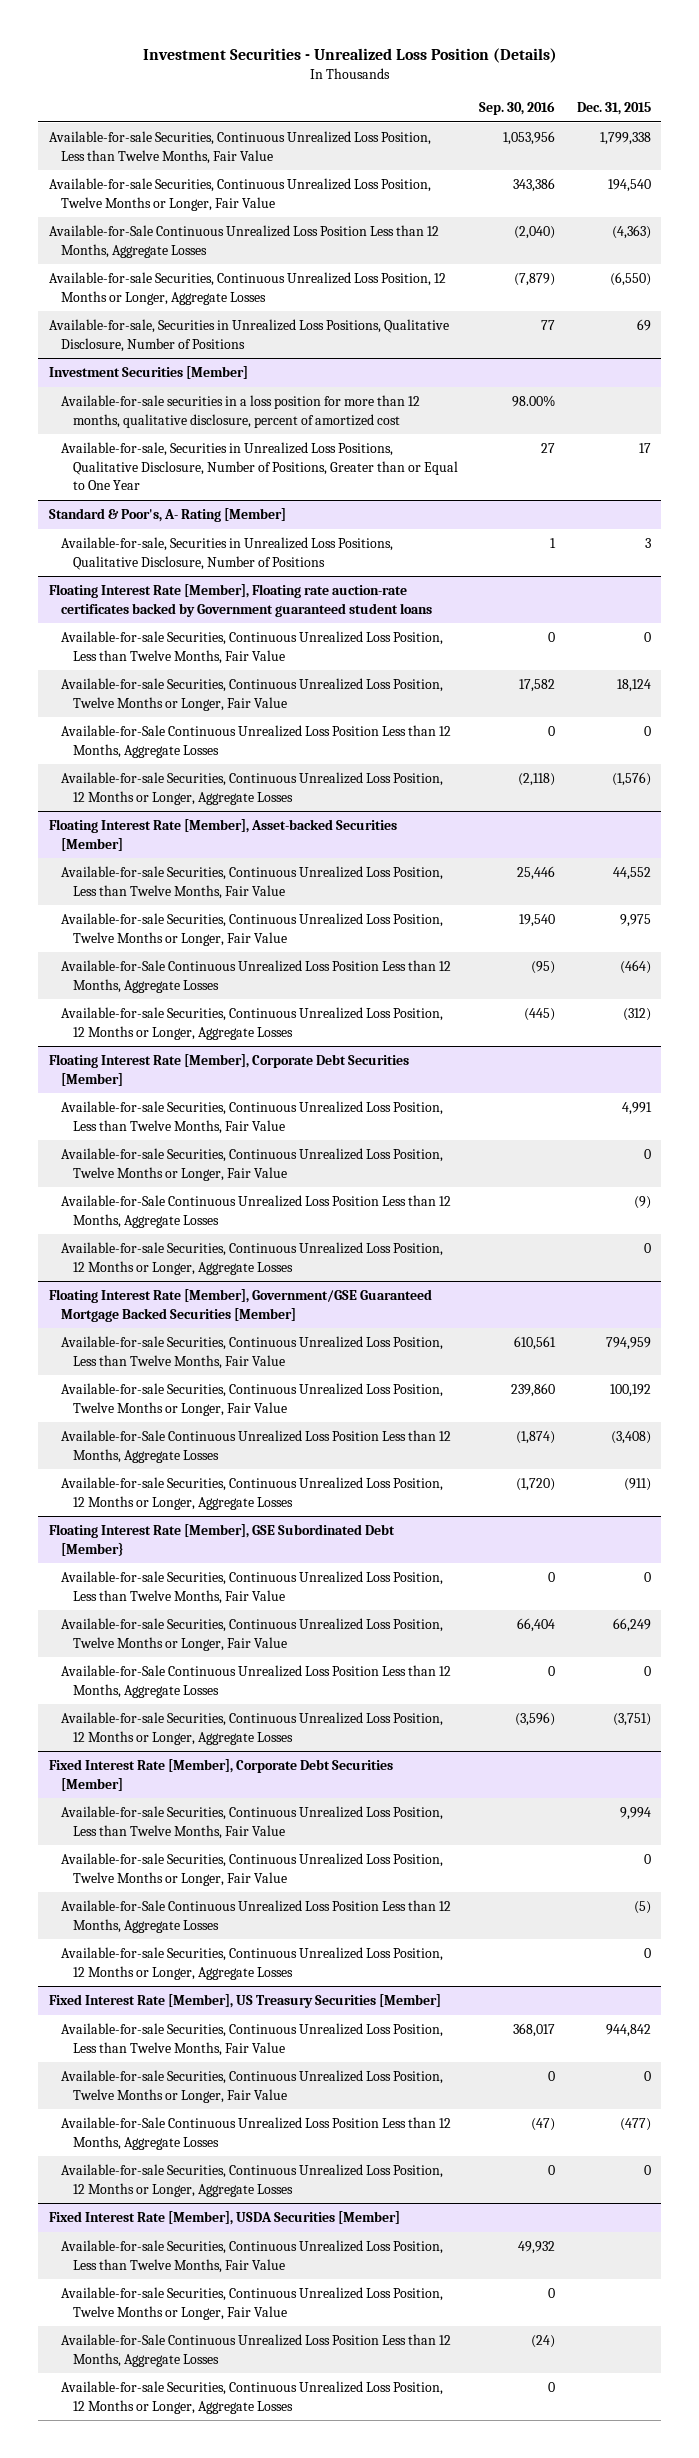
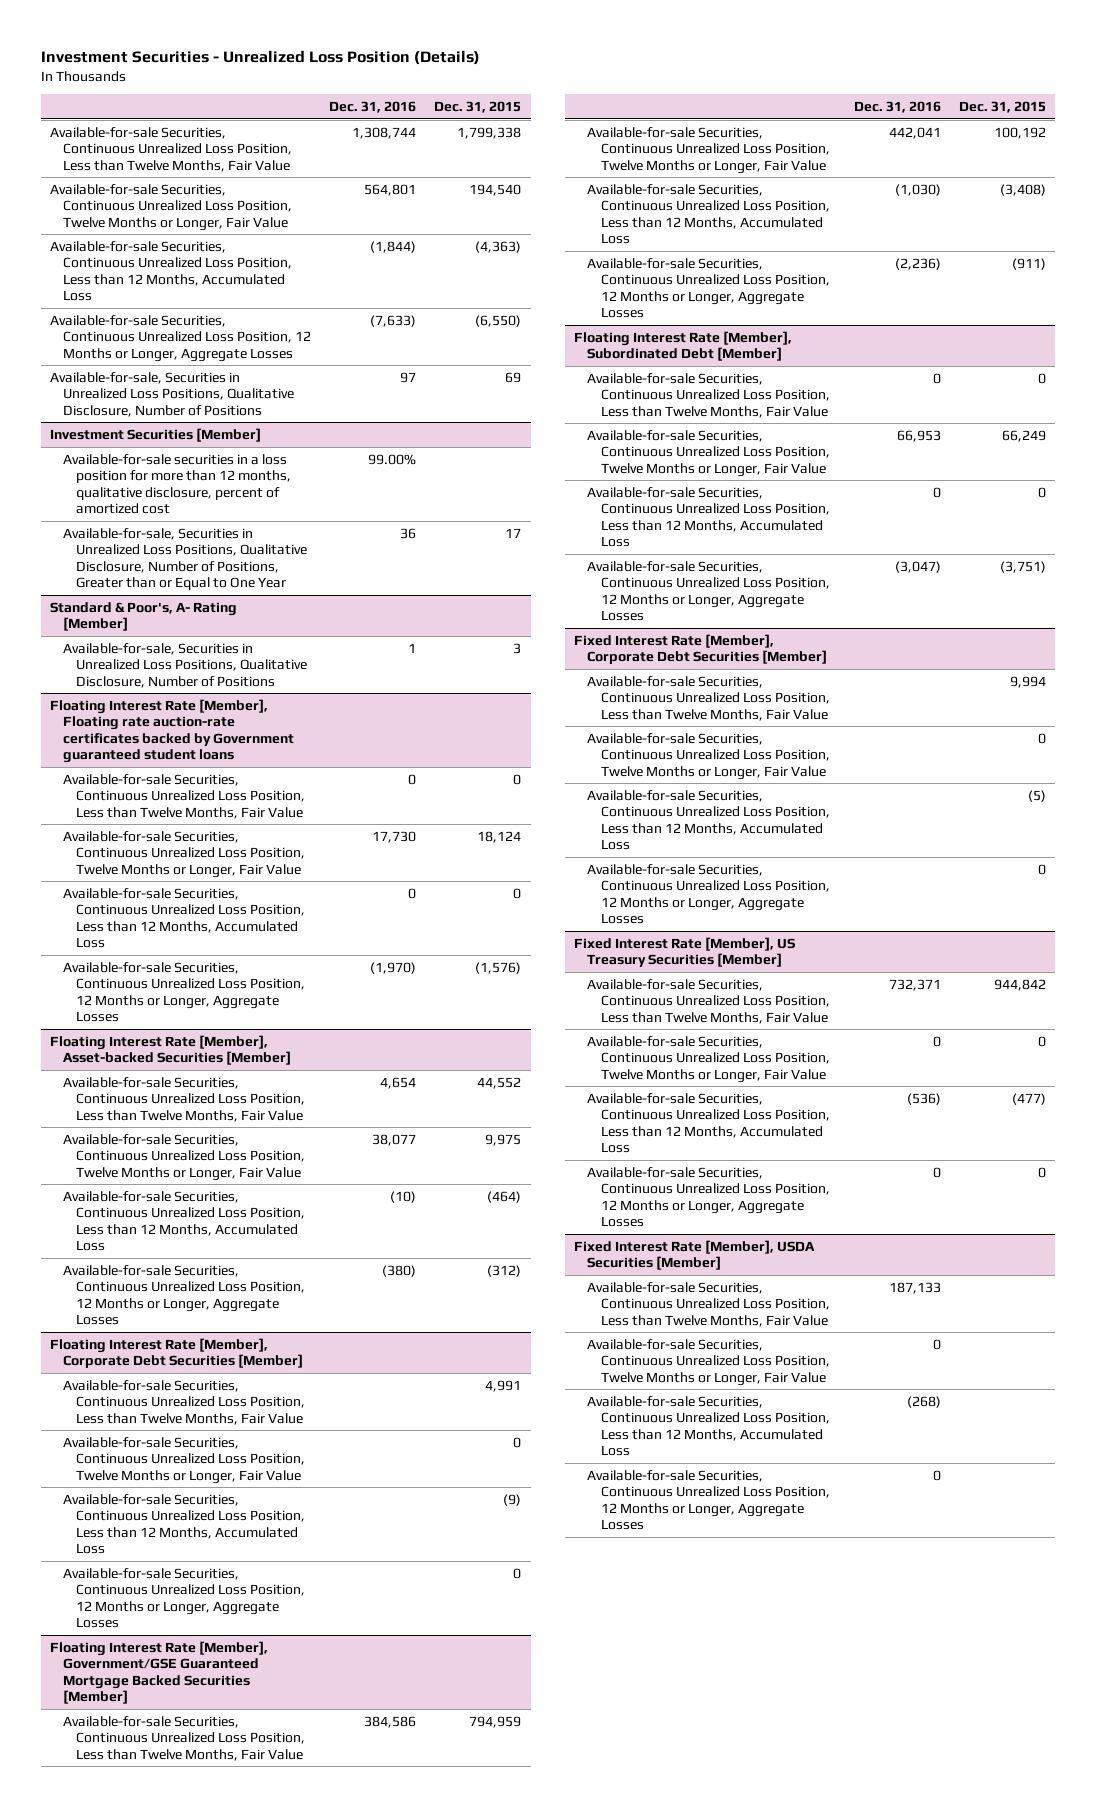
[479,101,556,116] Sep. 30, 2016 -> none
none -> [329,101,417,114] Dec. 31, 2016
[48,225,439,258] Available-for-Sale Continuous Unrealized Loss Position Less than 12 Months, Aggregate Losses -> [49,240,293,302] Available-for-sale Securities, Continuous Unrealized Loss Position, Less than 12 Months, Accumulated Loss
[60,725,451,758] Available-for-Sale Continuous Unrealized Loss Position Less than 12 Months, Aggregate Losses -> [63,887,306,949] Available-for-sale Securities, Continuous Unrealized Loss Position, Less than 12 Months, Accumulated Loss
[60,960,451,993] Available-for-Sale Continuous Unrealized Loss Position Less than 12 Months, Aggregate Losses -> [63,1190,306,1252] Available-for-sale Securities, Continuous Unrealized Loss Position, Less than 12 Months, Accumulated Loss
[60,1195,451,1228] Available-for-Sale Continuous Unrealized Loss Position Less than 12 Months, Aggregate Losses -> [63,1493,306,1555] Available-for-sale Securities, Continuous Unrealized Loss Position, Less than 12 Months, Accumulated Loss
[60,1430,451,1463] Available-for-Sale Continuous Unrealized Loss Position Less than 12 Months, Aggregate Losses -> [587,183,830,245] Available-for-sale Securities, Continuous Unrealized Loss Position, Less than 12 Months, Accumulated Loss
[48,1524,395,1556] Floating Interest Rate [Member], GSE Subordinated Debt [Member} -> [574,330,793,362] Floating Interest Rate [Member], Subordinated Debt [Member]
[60,1665,451,1698] Available-for-Sale Continuous Unrealized Loss Position Less than 12 Months, Aggregate Losses -> [587,486,830,548] Available-for-sale Securities, Continuous Unrealized Loss Position, Less than 12 Months, Accumulated Loss
[60,1900,451,1933] Available-for-Sale Continuous Unrealized Loss Position Less than 12 Months, Aggregate Losses -> [587,789,830,851] Available-for-sale Securities, Continuous Unrealized Loss Position, Less than 12 Months, Accumulated Loss
[60,2117,451,2150] Available-for-Sale Continuous Unrealized Loss Position Less than 12 Months, Aggregate Losses -> [587,1092,830,1154] Available-for-sale Securities, Continuous Unrealized Loss Position, Less than 12 Months, Accumulated Loss
[60,2334,451,2367] Available-for-Sale Continuous Unrealized Loss Position Less than 12 Months, Aggregate Losses -> [587,1395,830,1457] Available-for-sale Securities, Continuous Unrealized Loss Position, Less than 12 Months, Accumulated Loss

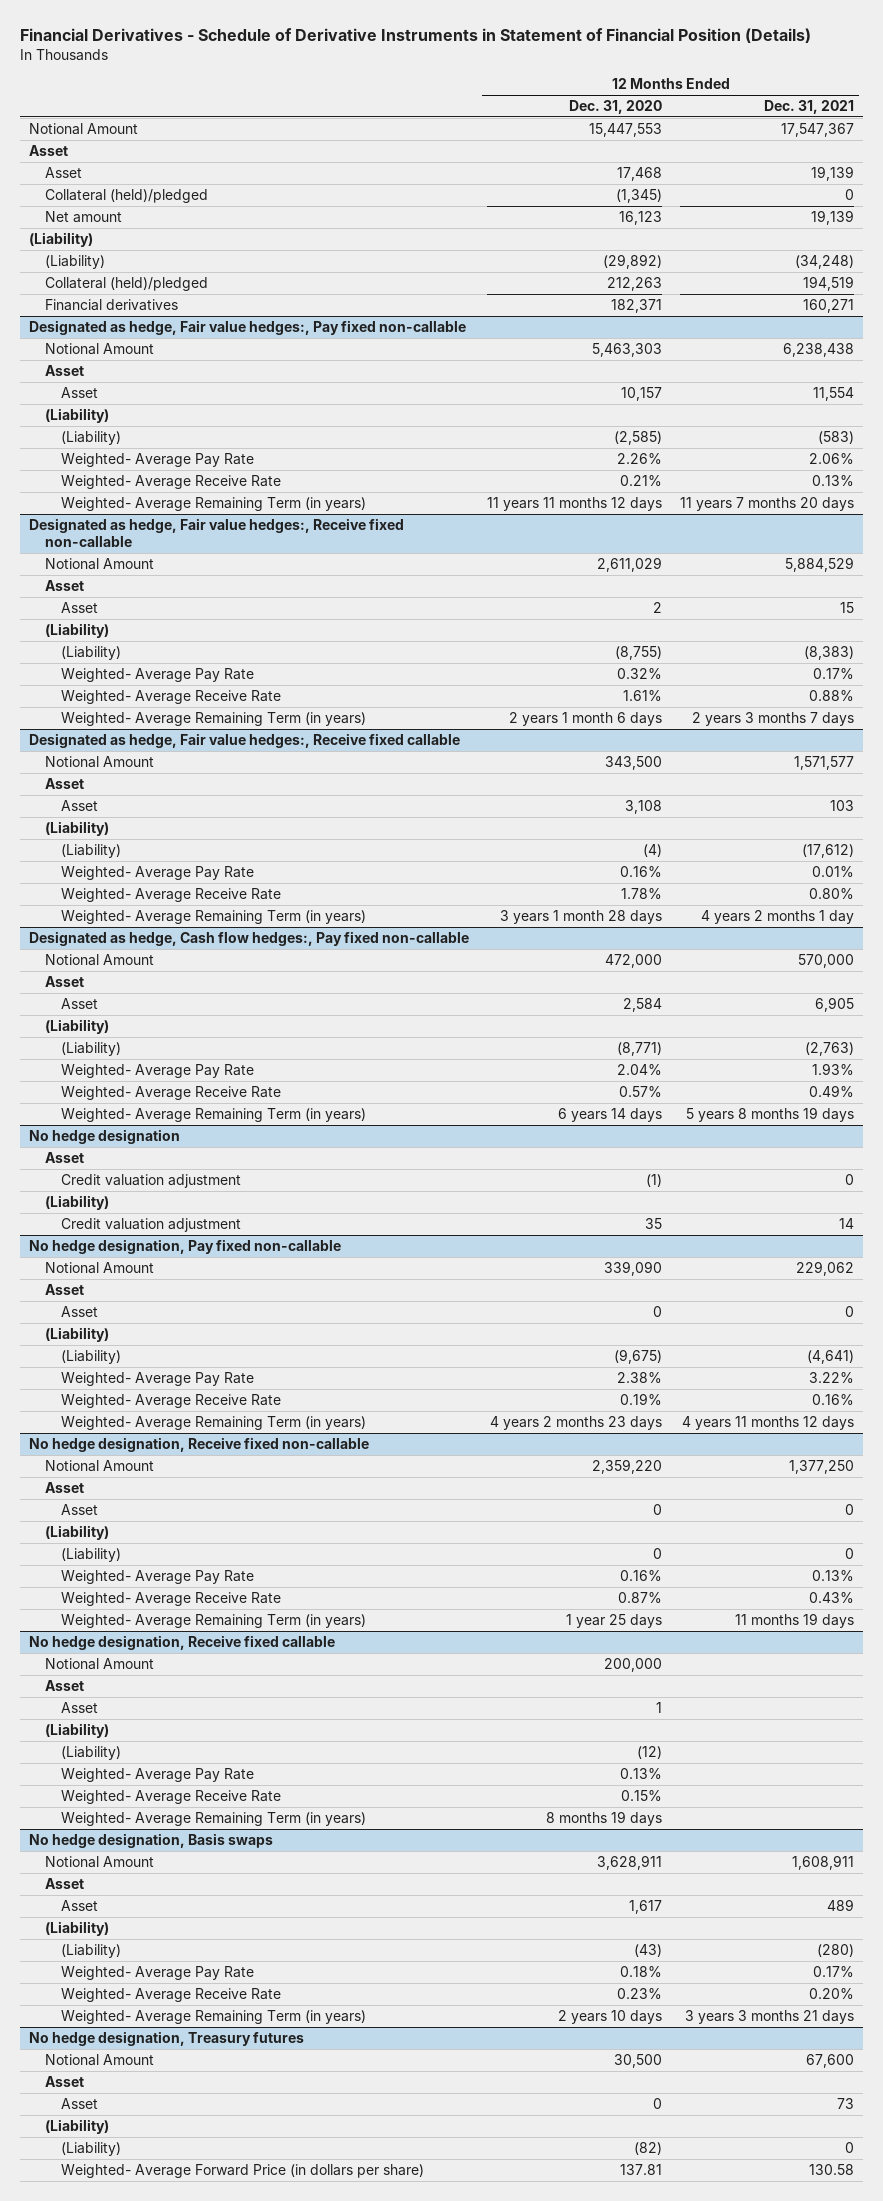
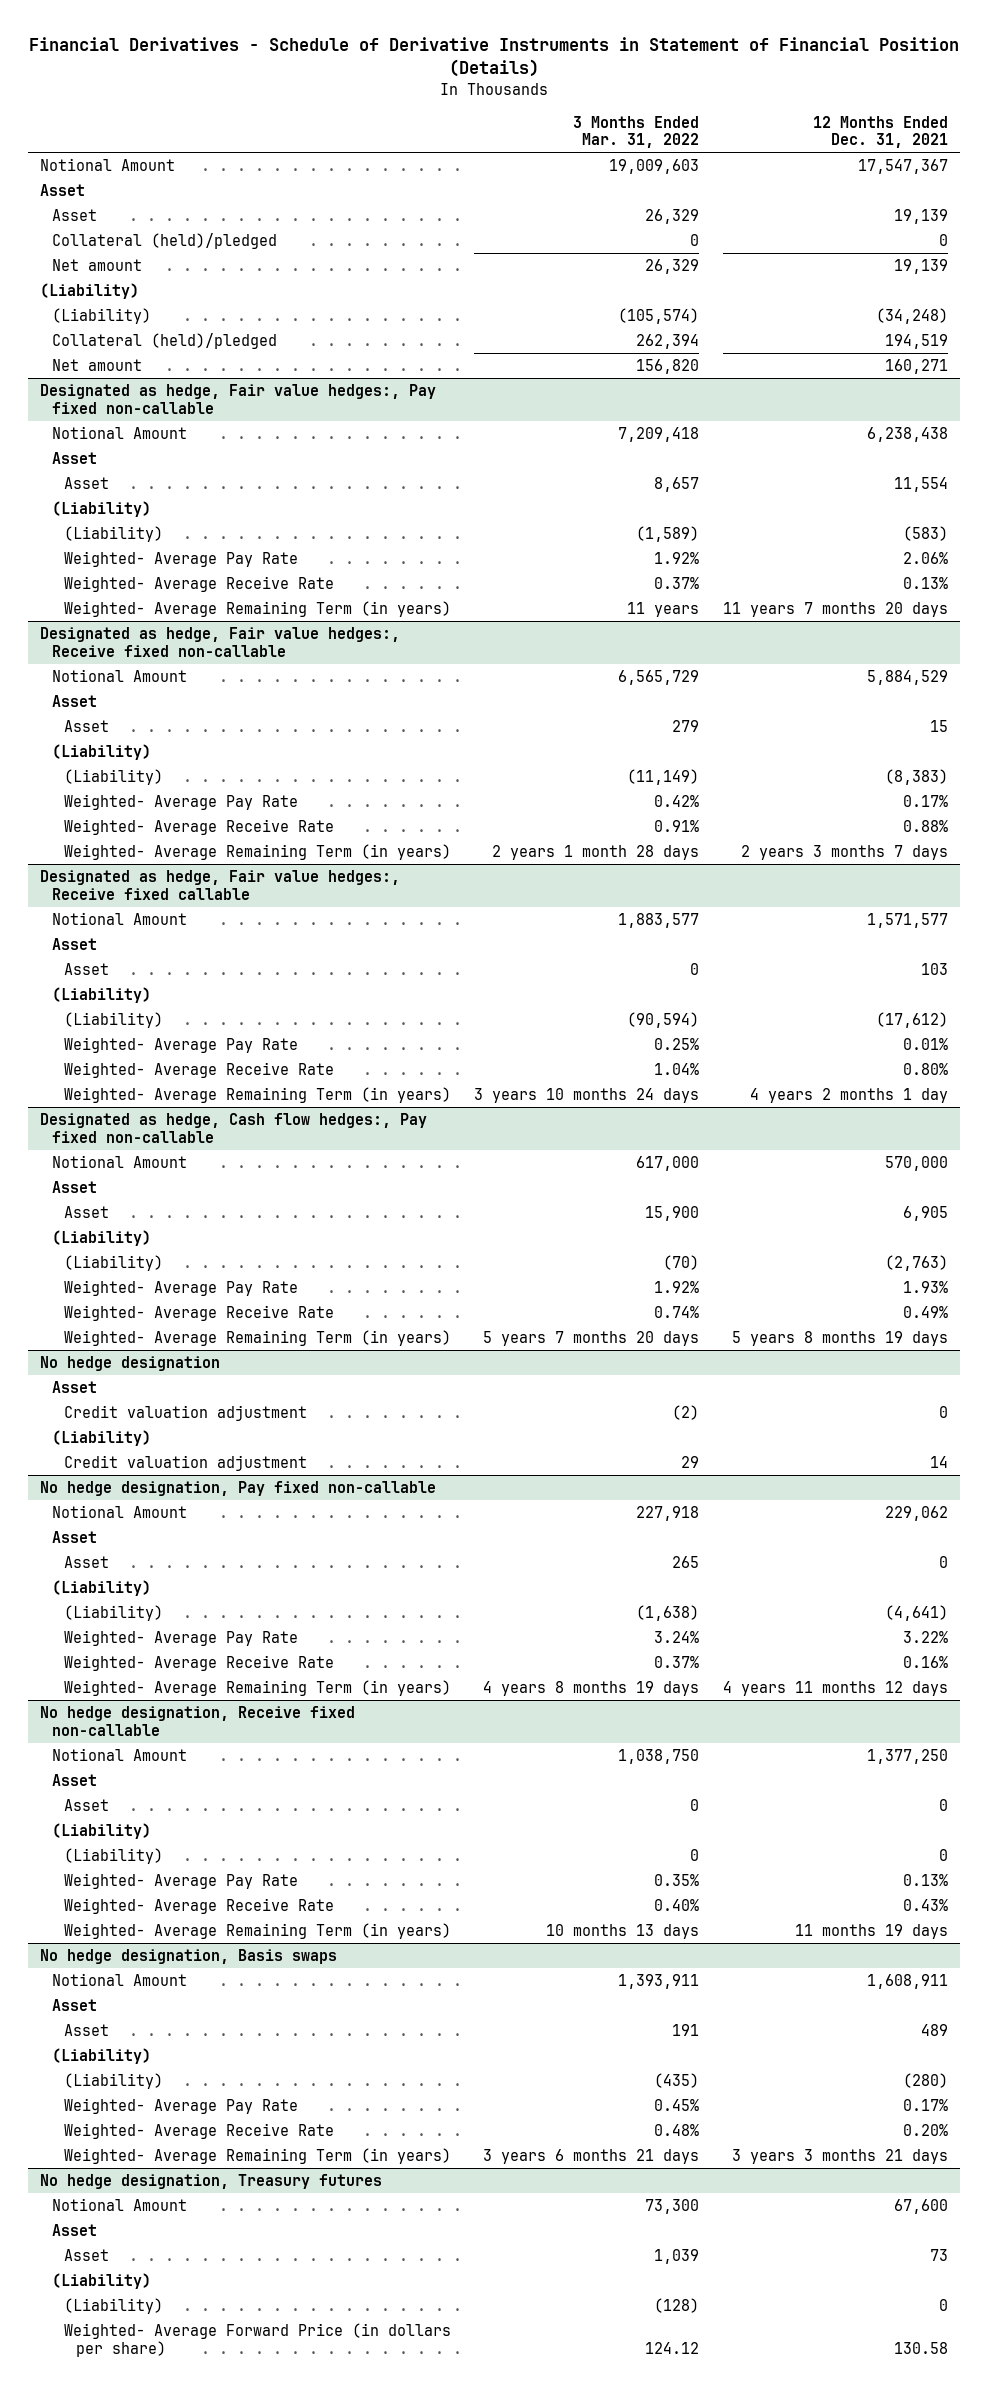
[568,99,662,114] Dec. 31, 2020 -> none
none -> [573,115,700,149] 3 Months Ended Mar. 31, 2022
[44,298,178,311] Financial derivatives -> [51,358,142,371] Net amount
[28,1634,335,1650] No hedge designation, Receive fixed callable -> none
[44,1657,154,1670] Notional Amount -> none
[44,1679,84,1691] Asset -> none
[61,1701,99,1713] Asset -> none
[44,1722,109,1738] (Liability) -> none
[61,1745,122,1760] (Liability) -> none
[61,1767,255,1782] Weighted- Average Pay Rate -> none
[61,1789,282,1804] Weighted- Average Receive Rate -> none
[61,1811,367,1826] Weighted- Average Remaining Term (in years) -> none

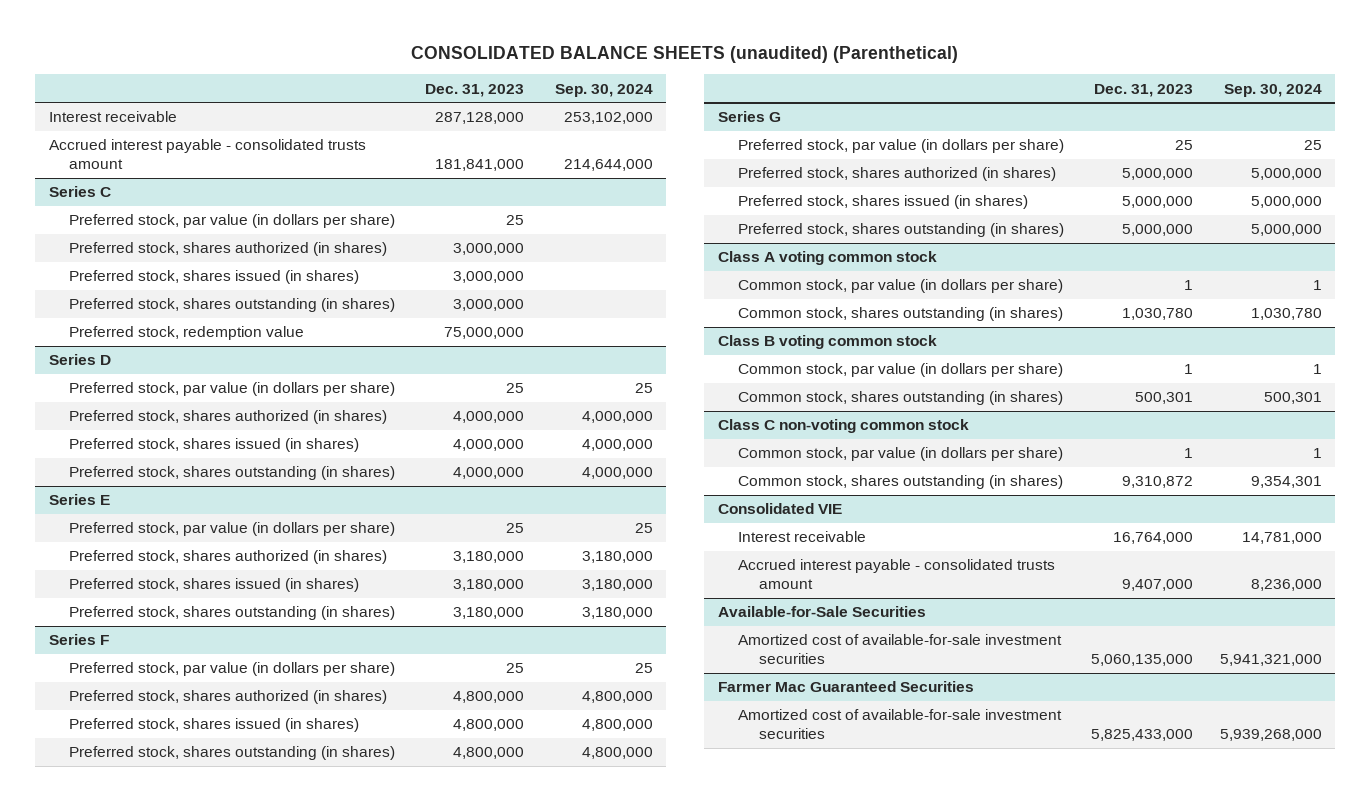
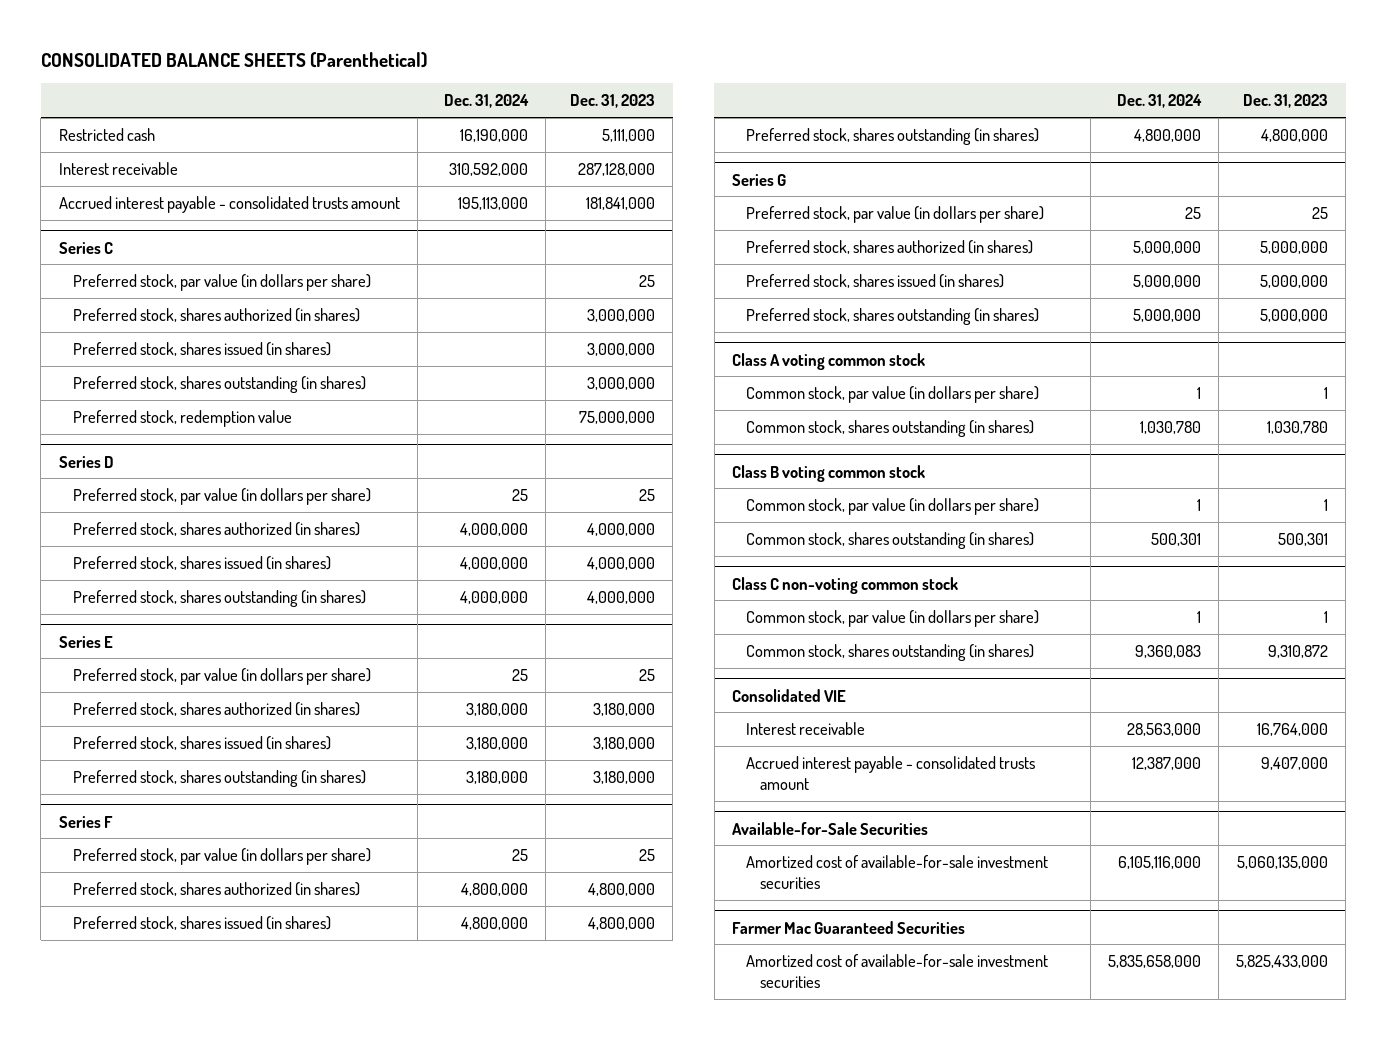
[411,46,959,64] CONSOLIDATED BALANCE SHEETS (unaudited) (Parenthetical) -> [40,51,427,68] CONSOLIDATED BALANCE SHEETS (Parenthetical)
[554,83,653,97] Sep. 30, 2024 -> none
none -> [443,94,529,109] Dec. 31, 2024
none -> [58,128,155,142] Restricted cash

